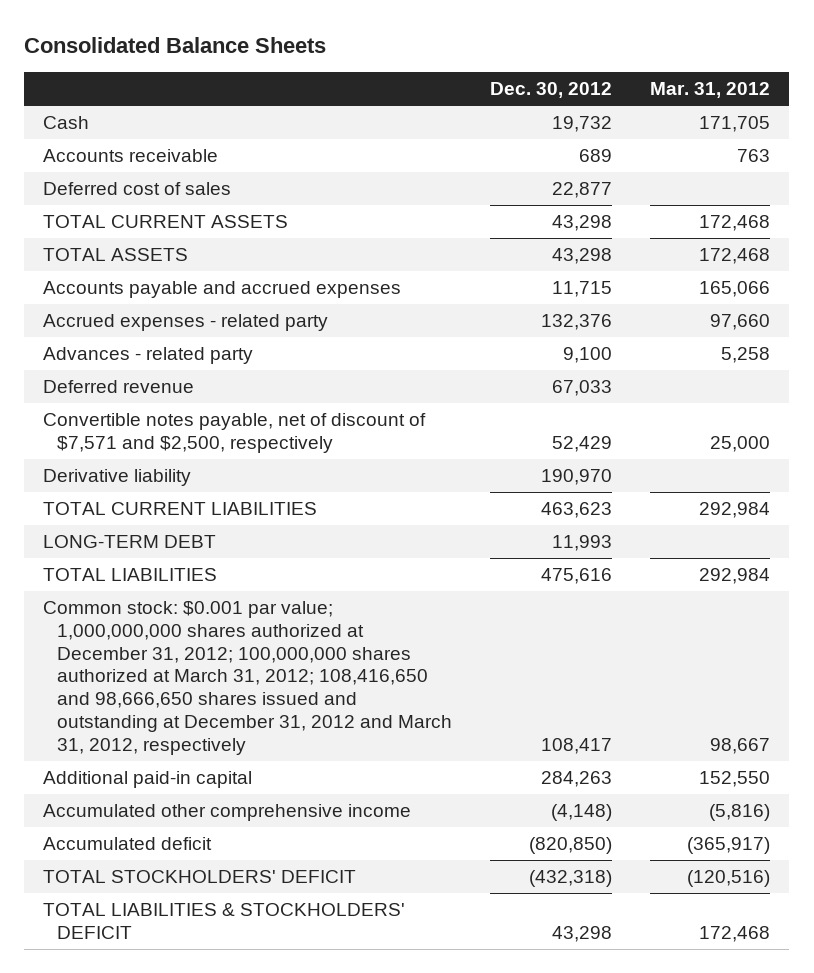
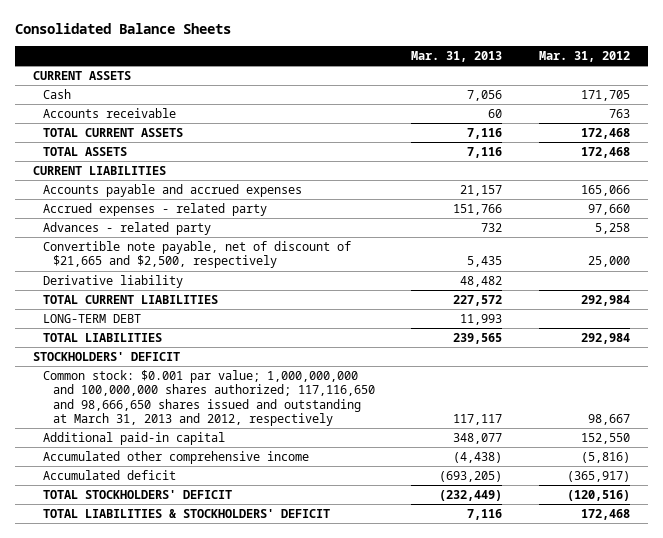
[490,82,613,99] Dec. 30, 2012 -> none
none -> [411,51,503,63] Mar. 31, 2013
none -> [32,71,131,81] CURRENT ASSETS
[43,181,232,195] Deferred cost of sales -> none
none -> [32,166,166,176] CURRENT LIABILITIES
[43,379,195,393] Deferred revenue -> none
[43,412,427,453] Convertible notes payable, net of discount of $7,571 and $2,500, respectively -> [42,241,351,269] Convertible note payable, net of discount of $21,665 and $2,500, respectively
none -> [32,352,180,362] STOCKHOLDERS' DEFICIT
[43,600,452,755] Common stock: $0.001 par value; 1,000,000,000 shares authorized at December 31, 2012; 100,000,000 shares authorized at March 31, 2012; 108,416,650 and 98,666,650 shares issued and outstanding at December 31, 2012 and March 31, 2012, respectively -> [42,370,375,427] Common stock: $0.001 par value; 1,000,000,000 and 100,000,000 shares authorized; 117,116,650 and 98,666,650 shares issued and outstanding at March 31, 2013 and 2012, respectively

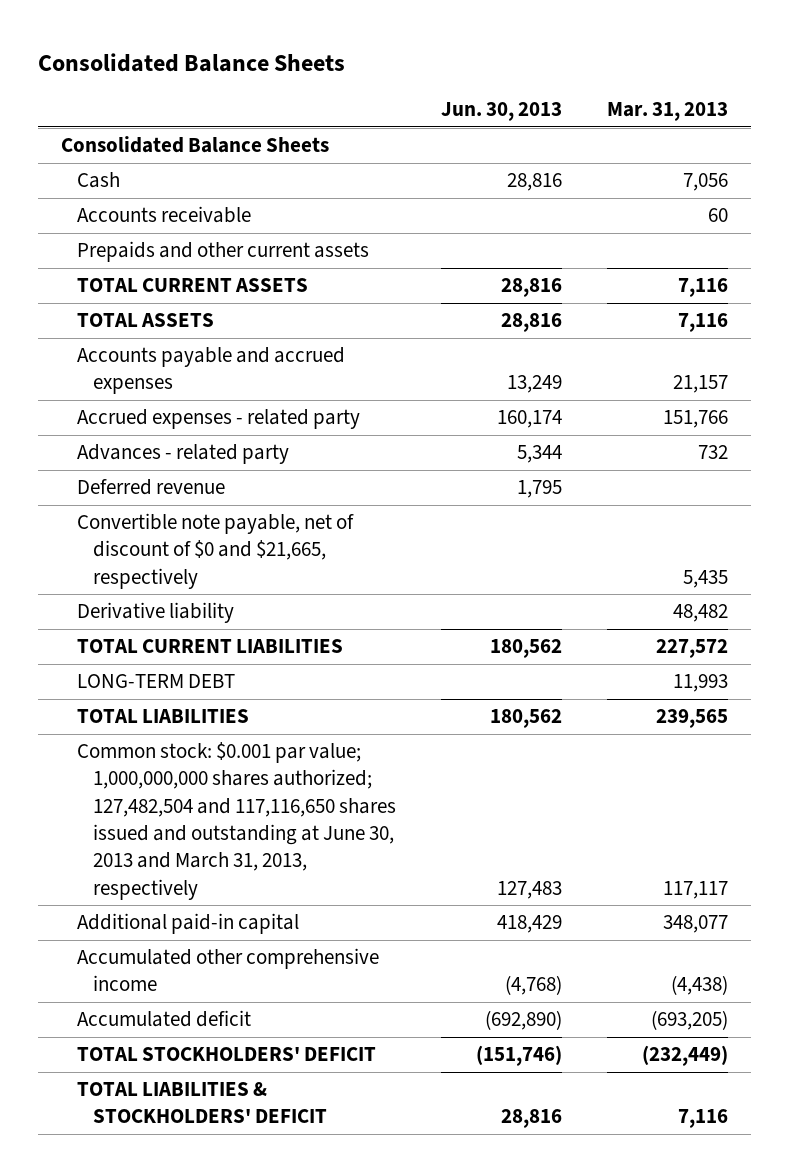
[538,51,630,63] Mar. 31, 2012 -> none
none -> [441,102,563,122] Jun. 30, 2013
[32,71,131,81] CURRENT ASSETS -> none
none -> [60,136,329,154] Consolidated Balance Sheets
none -> [76,241,369,263] Prepaids and other current assets
[32,166,166,176] CURRENT LIABILITIES -> none
none -> [76,479,225,496] Deferred revenue
[42,241,351,269] Convertible note payable, net of discount of $21,665 and $2,500, respectively -> [76,513,354,589] Convertible note payable, net of discount of $0 and $21,665, respectively
[32,352,180,362] STOCKHOLDERS' DEFICIT -> none
[42,370,375,427] Common stock: $0.001 par value; 1,000,000,000 and 100,000,000 shares authorized; 117,116,650 and 98,666,650 shares issued and outstanding at March 31, 2013 and 2012, respectively -> [76,742,396,900] Common stock: $0.001 par value; 1,000,000,000 shares authorized; 127,482,504 and 117,116,650 shares issued and outstanding at June 30, 2013 and March 31, 2013, respectively

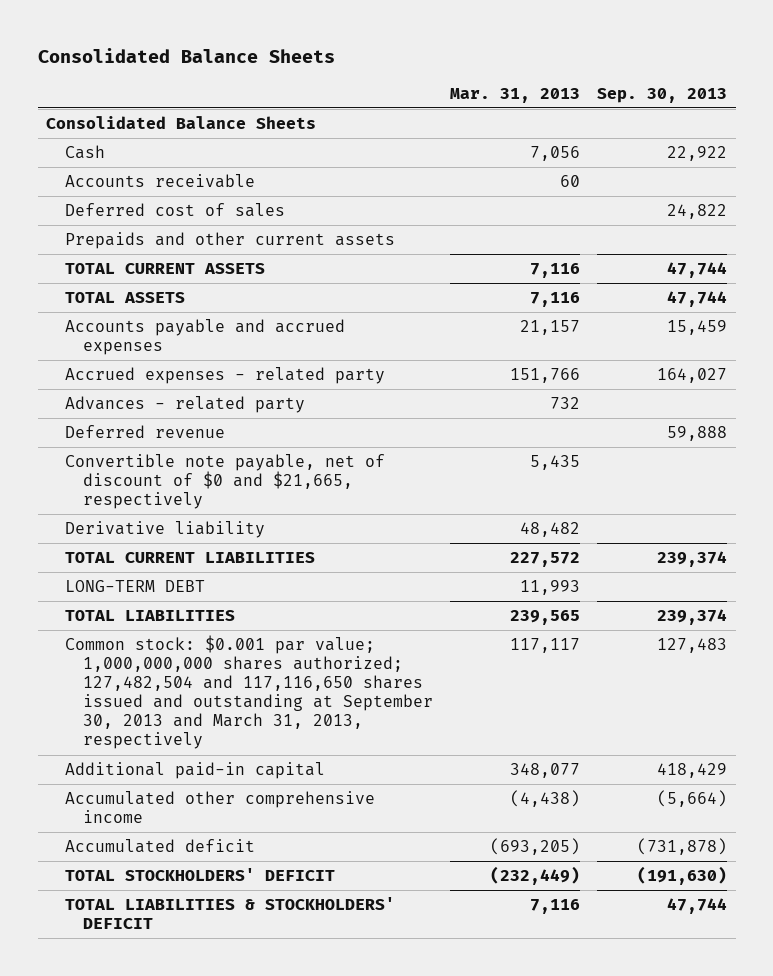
[441,102,563,122] Jun. 30, 2013 -> none
none -> [597,87,728,103] Sep. 30, 2013
none -> [64,203,285,218] Deferred cost of sales
[76,742,396,900] Common stock: $0.001 par value; 1,000,000,000 shares authorized; 127,482,504 and 117,116,650 shares issued and outstanding at June 30, 2013 and March 31, 2013, respectively -> [64,635,433,750] Common stock: $0.001 par value; 1,000,000,000 shares authorized; 127,482,504 and 117,116,650 shares issued and outstanding at September 30, 2013 and March 31, 2013, respectively

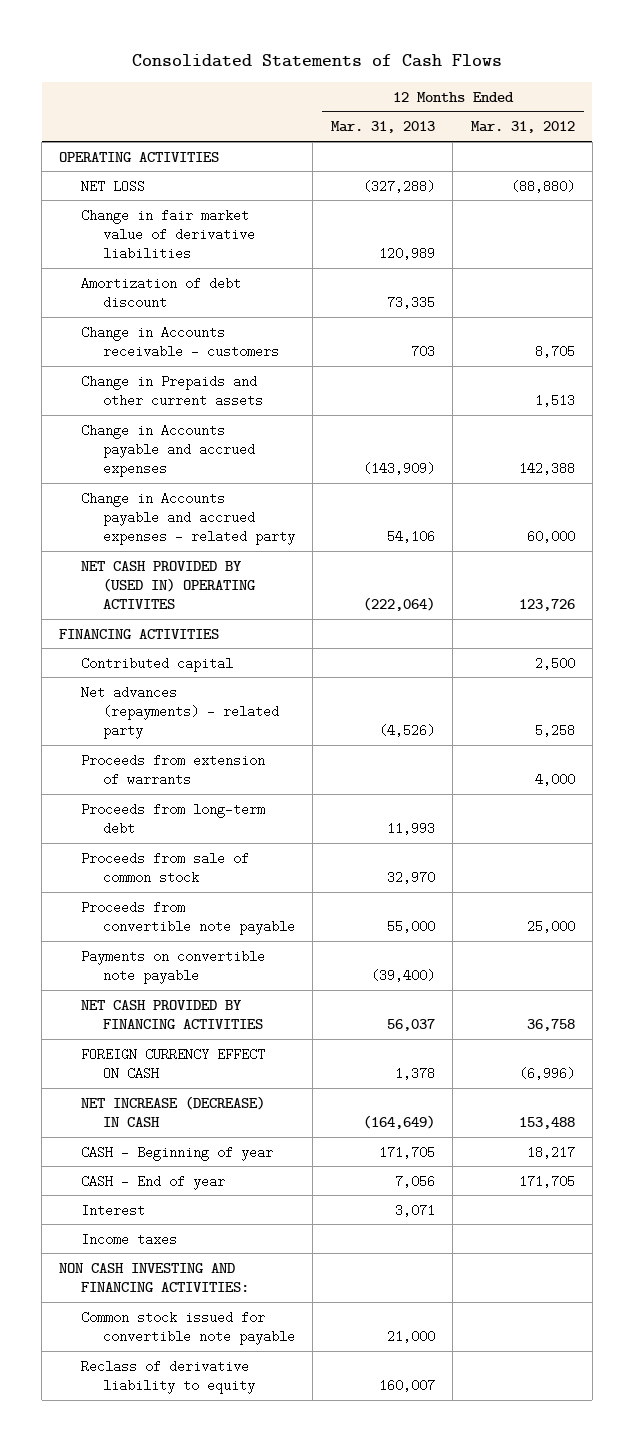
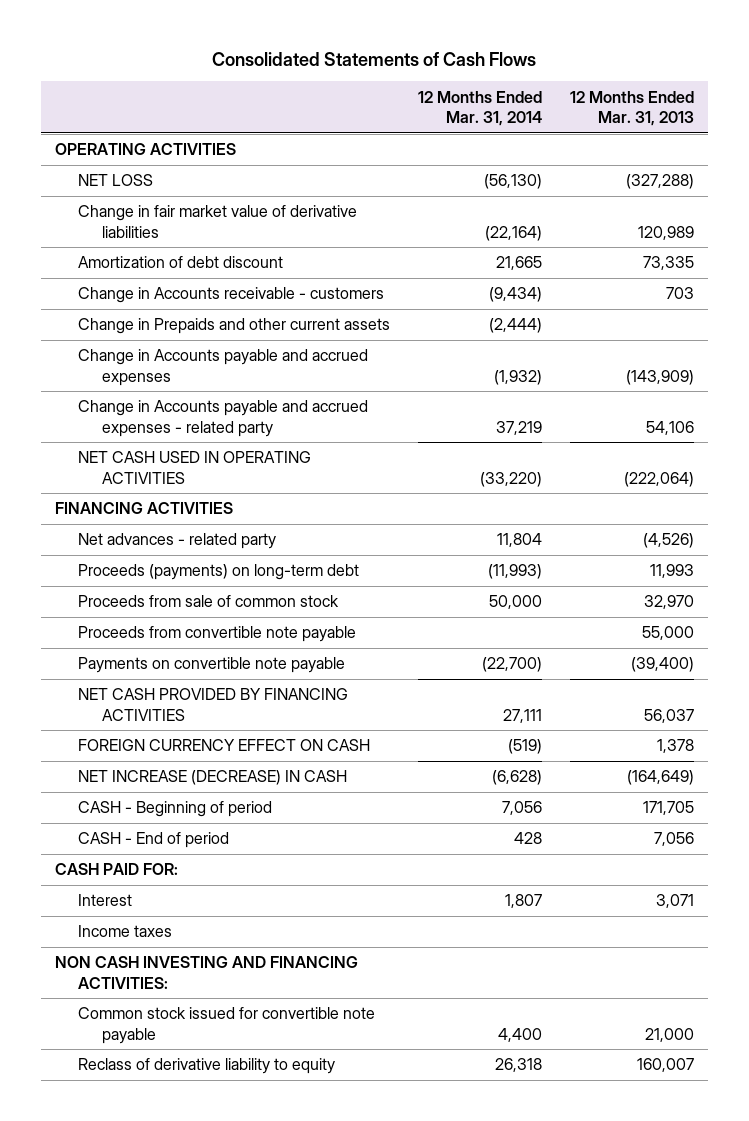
[470,121,575,134] Mar. 31, 2012 -> none
none -> [418,90,543,127] 12 Months Ended Mar. 31, 2014
[81,560,255,610] NET CASH PROVIDED BY (USED IN) OPERATING ACTIVITES -> [78,451,312,484] NET CASH USED IN OPERATING ACTIVITIES
[81,656,234,672] Contributed capital -> none
[81,753,266,786] Proceeds from extension of warrants -> none
[81,685,279,740] Net advances (repayments) - related party -> [78,533,277,550] Net advances - related party
[81,802,266,835] Proceeds from long-term debt -> [78,564,360,581] Proceeds (payments) on long-term debt
[81,1145,274,1161] CASH - Beginning of year -> [78,801,273,818] CASH - Beginning of period
[81,1174,226,1190] CASH - End of year -> [78,832,230,849] CASH - End of period
none -> [54,863,178,876] CASH PAID FOR:

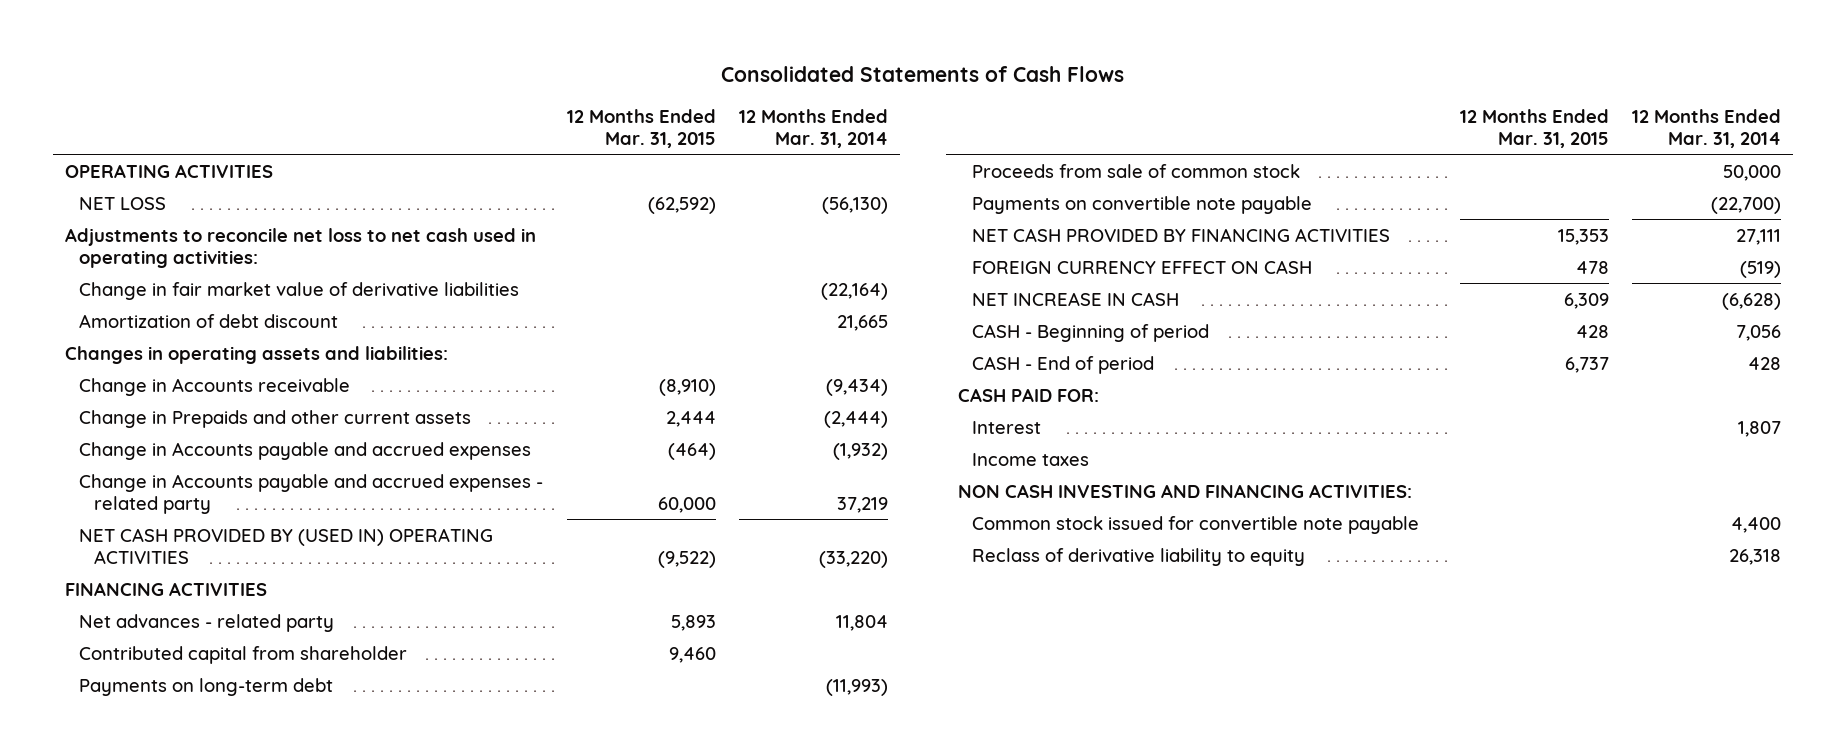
[569,90,694,127] 12 Months Ended Mar. 31, 2013 -> none
none -> [566,108,716,148] 12 Months Ended Mar. 31, 2015
none -> [64,227,536,268] Adjustments to reconcile net loss to net cash used in operating activities:
none -> [64,345,448,364] Changes in operating assets and liabilities:
[78,287,385,304] Change in Accounts receivable - customers -> [79,377,351,396] Change in Accounts receivable
[78,451,312,484] NET CASH USED IN OPERATING ACTIVITIES -> [79,527,494,564] NET CASH PROVIDED BY (USED IN) OPERATING ACTIVITIES
none -> [79,645,408,664] Contributed capital from shareholder
[78,564,360,581] Proceeds (payments) on long-term debt -> [79,677,334,696] Payments on long-term debt
[78,626,357,643] Proceeds from convertible note payable -> none
[78,770,348,786] NET INCREASE (DECREASE) IN CASH -> [972,291,1180,306] NET INCREASE IN CASH

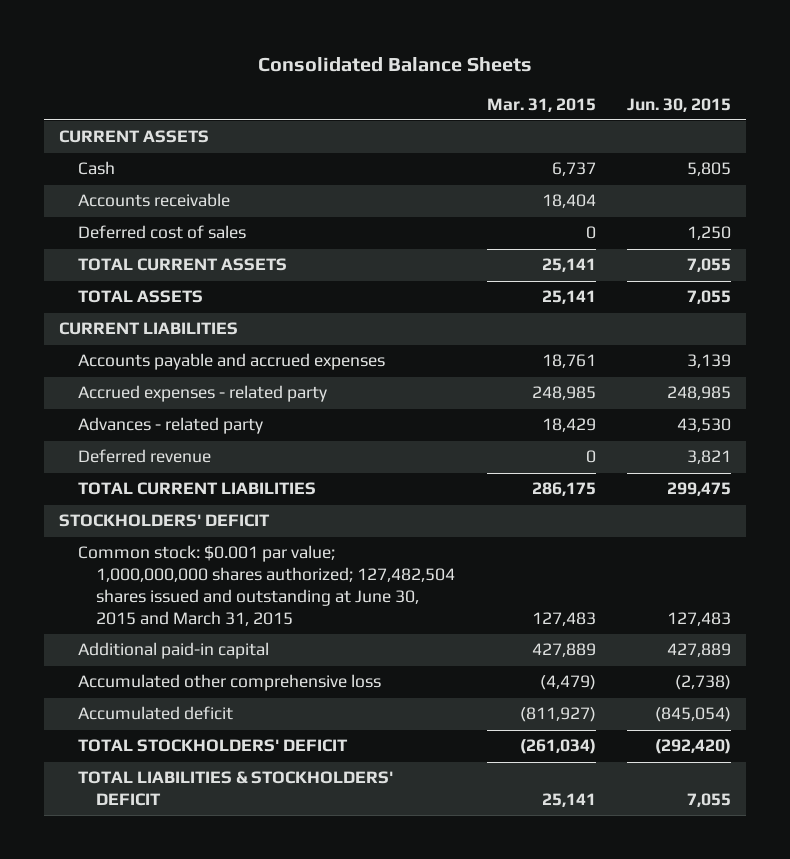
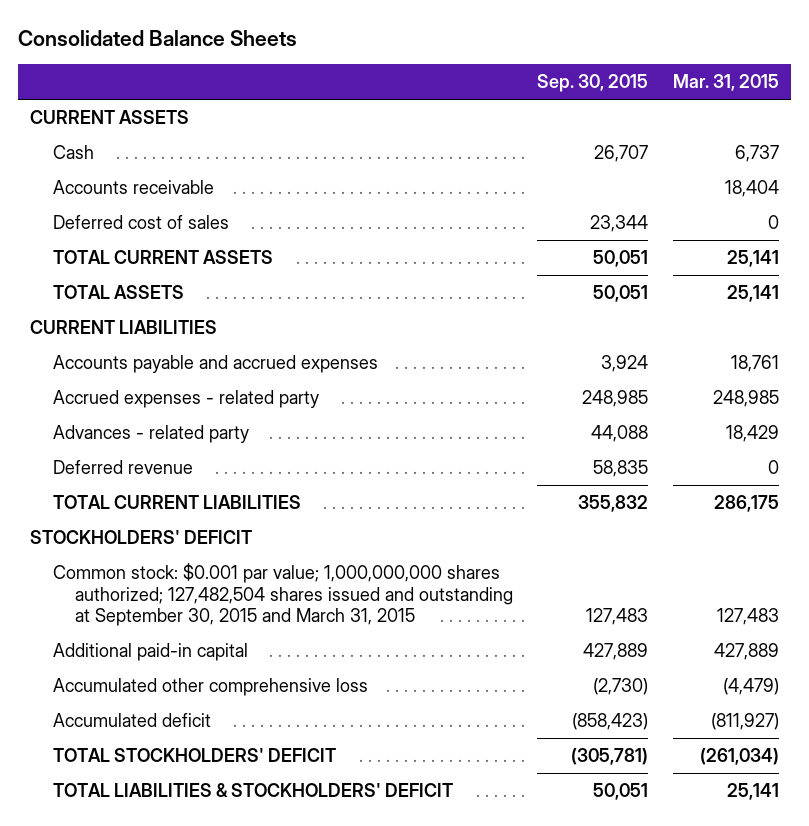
[626,97,731,112] Jun. 30, 2015 -> none
none -> [537,74,649,93] Sep. 30, 2015
[77,545,456,626] Common stock: $0.001 par value; 1,000,000,000 shares authorized; 127,482,504 shares issued and outstanding at June 30, 2015 and March 31, 2015 -> [52,563,514,627] Common stock: $0.001 par value; 1,000,000,000 shares authorized; 127,482,504 shares issued and outstanding at September 30, 2015 and March 31, 2015

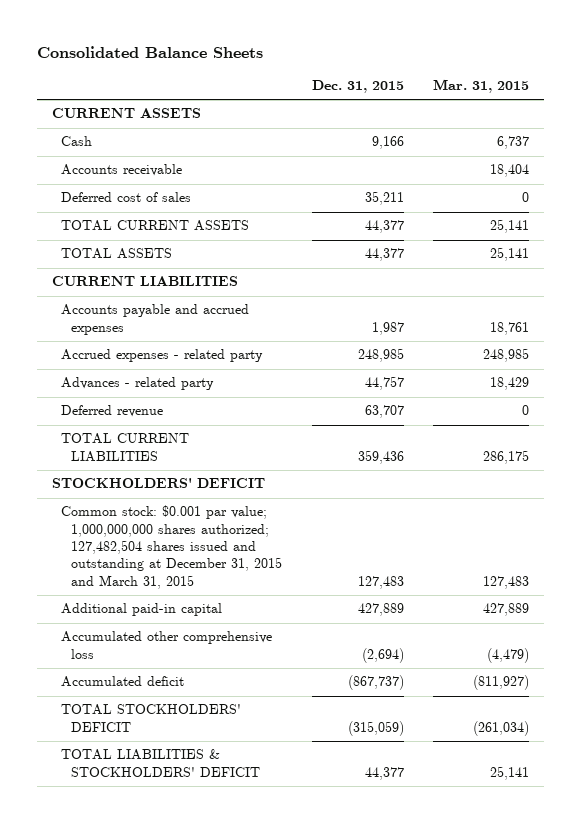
[537,74,649,93] Sep. 30, 2015 -> none
none -> [311,80,404,94] Dec. 31, 2015
[52,563,514,627] Common stock: $0.001 par value; 1,000,000,000 shares authorized; 127,482,504 shares issued and outstanding at September 30, 2015 and March 31, 2015 -> [61,505,283,589] Common stock: $0.001 par value; 1,000,000,000 shares authorized; 127,482,504 shares issued and outstanding at December 31, 2015 and March 31, 2015

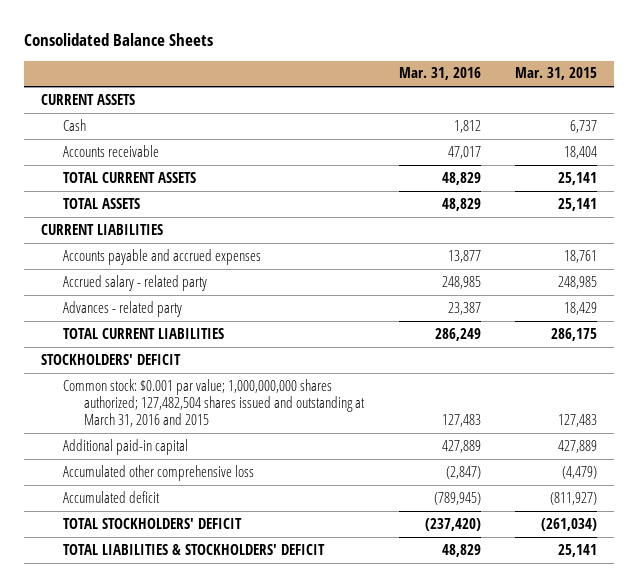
[311,80,404,94] Dec. 31, 2015 -> none
none -> [398,67,481,81] Mar. 31, 2016
[61,192,192,203] Deferred cost of sales -> none
[61,349,264,363] Accrued expenses - related party -> [62,274,207,291] Accrued salary - related party
[61,405,164,418] Deferred revenue -> none
[61,505,283,589] Common stock: $0.001 par value; 1,000,000,000 shares authorized; 127,482,504 shares issued and outstanding at December 31, 2015 and March 31, 2015 -> [62,378,366,428] Common stock: $0.001 par value; 1,000,000,000 shares authorized; 127,482,504 shares issued and outstanding at March 31, 2016 and 2015

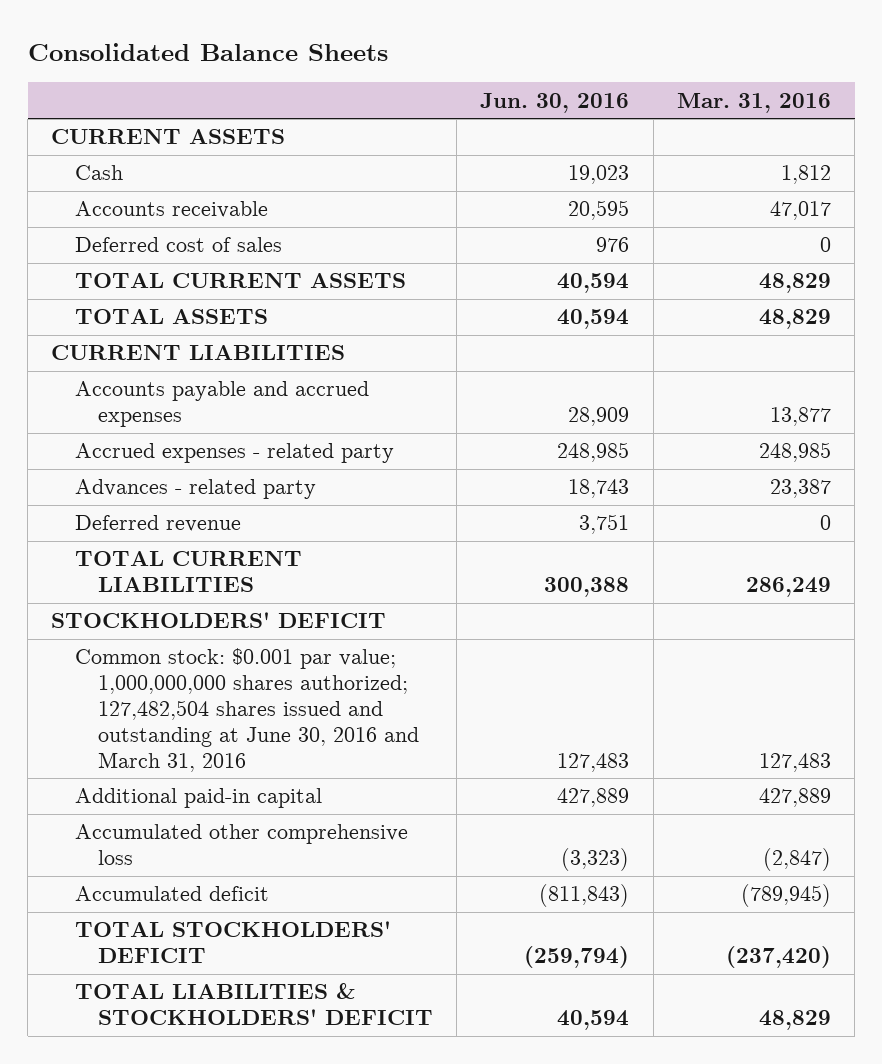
[514,67,597,81] Mar. 31, 2015 -> none
none -> [480,92,630,113] Jun. 30, 2016
none -> [74,237,282,253] Deferred cost of sales
[62,274,207,291] Accrued salary - related party -> [74,443,394,464] Accrued expenses - related party
none -> [74,515,241,533] Deferred revenue
[62,378,366,428] Common stock: $0.001 par value; 1,000,000,000 shares authorized; 127,482,504 shares issued and outstanding at March 31, 2016 and 2015 -> [74,648,420,773] Common stock: $0.001 par value; 1,000,000,000 shares authorized; 127,482,504 shares issued and outstanding at June 30, 2016 and March 31, 2016

